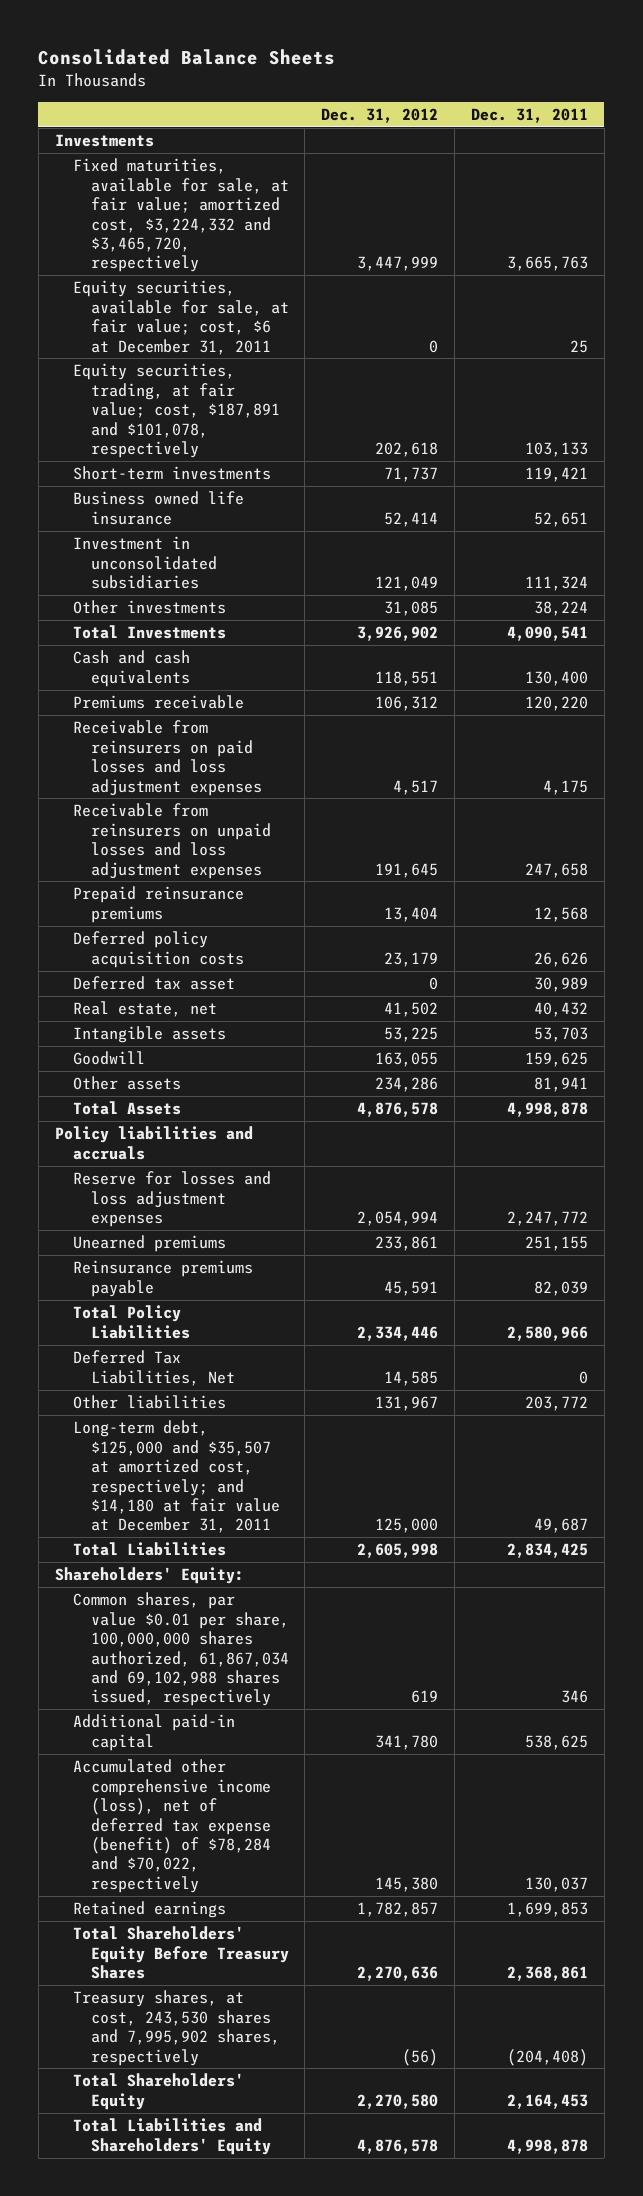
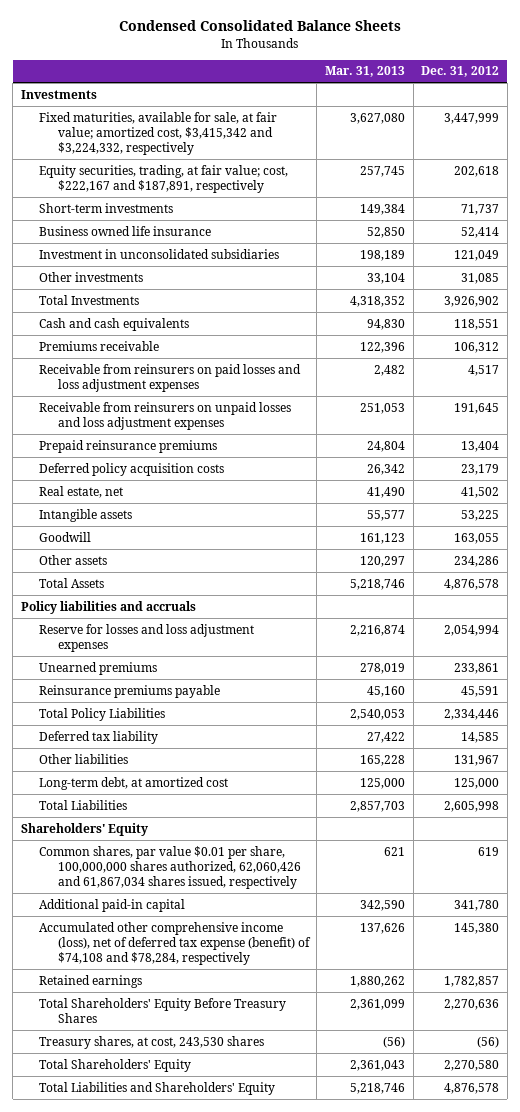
[38,48,336,65] Consolidated Balance Sheets -> [118,20,401,32] Condensed Consolidated Balance Sheets
[470,108,588,124] Dec. 31, 2011 -> none
none -> [324,66,405,78] Mar. 31, 2013
[72,280,289,355] Equity securities, available for sale, at fair value; cost, $6 at December 31, 2011 -> none
[72,158,289,273] Fixed maturities, available for sale, at fair value; amortized cost, $3,224,332 and $3,465,720, respectively -> [39,111,278,156] Fixed maturities, available for sale, at fair value; amortized cost, $3,415,342 and $3,224,332, respectively
[72,363,280,458] Equity securities, trading, at fair value; cost, $187,891 and $101,078, respectively -> [39,164,289,193] Equity securities, trading, at fair value; cost, $222,167 and $187,891, respectively
[72,976,235,991] Deferred tax asset -> none
[72,1350,235,1386] Deferred Tax Liabilities, Net -> [39,730,159,744] Deferred tax liability
[72,1420,280,1534] Long-term debt, $125,000 and $35,507 at amortized cost, respectively; and $14,180 at fair value at December 31, 2011 -> [39,776,229,790] Long-term debt, at amortized cost
[54,1567,244,1585] Shareholders' Equity: -> [20,822,148,836] Shareholders' Equity
[72,1592,289,1707] Common shares, par value $0.01 per share, 100,000,000 shares authorized, 61,867,034 and 69,102,988 shares issued, respectively -> [39,845,301,890] Common shares, par value $0.01 per share, 100,000,000 shares authorized, 62,060,426 and 61,867,034 shares issued, respectively
[72,1759,271,1893] Accumulated other comprehensive income (loss), net of deferred tax expense (benefit) of $78,284 and $70,022, respectively -> [39,921,311,966] Accumulated other comprehensive income (loss), net of deferred tax expense (benefit) of $74,108 and $78,284, respectively
[72,1990,280,2066] Treasury shares, at cost, 243,530 shares and 7,995,902 shares, respectively -> [39,1035,265,1049] Treasury shares, at cost, 243,530 shares

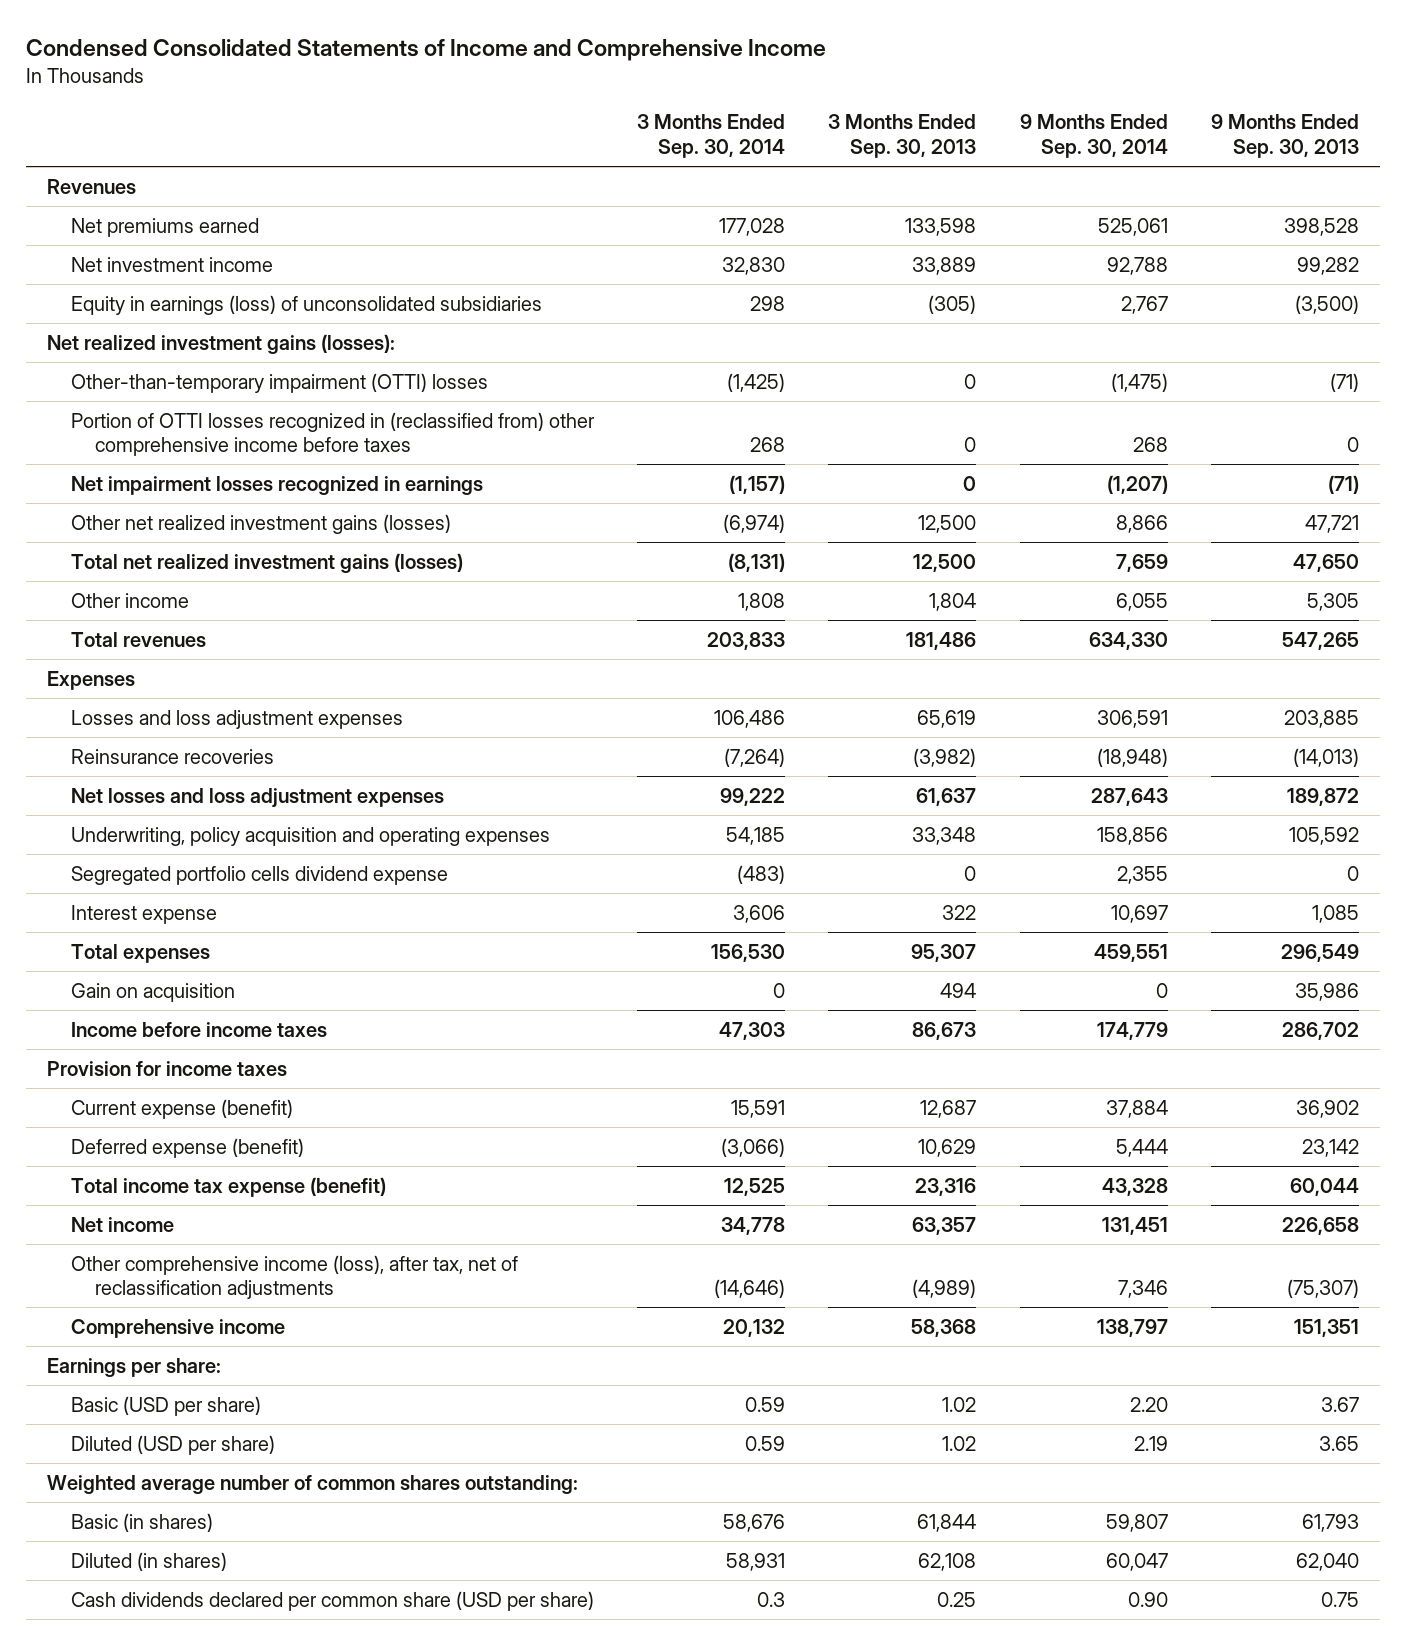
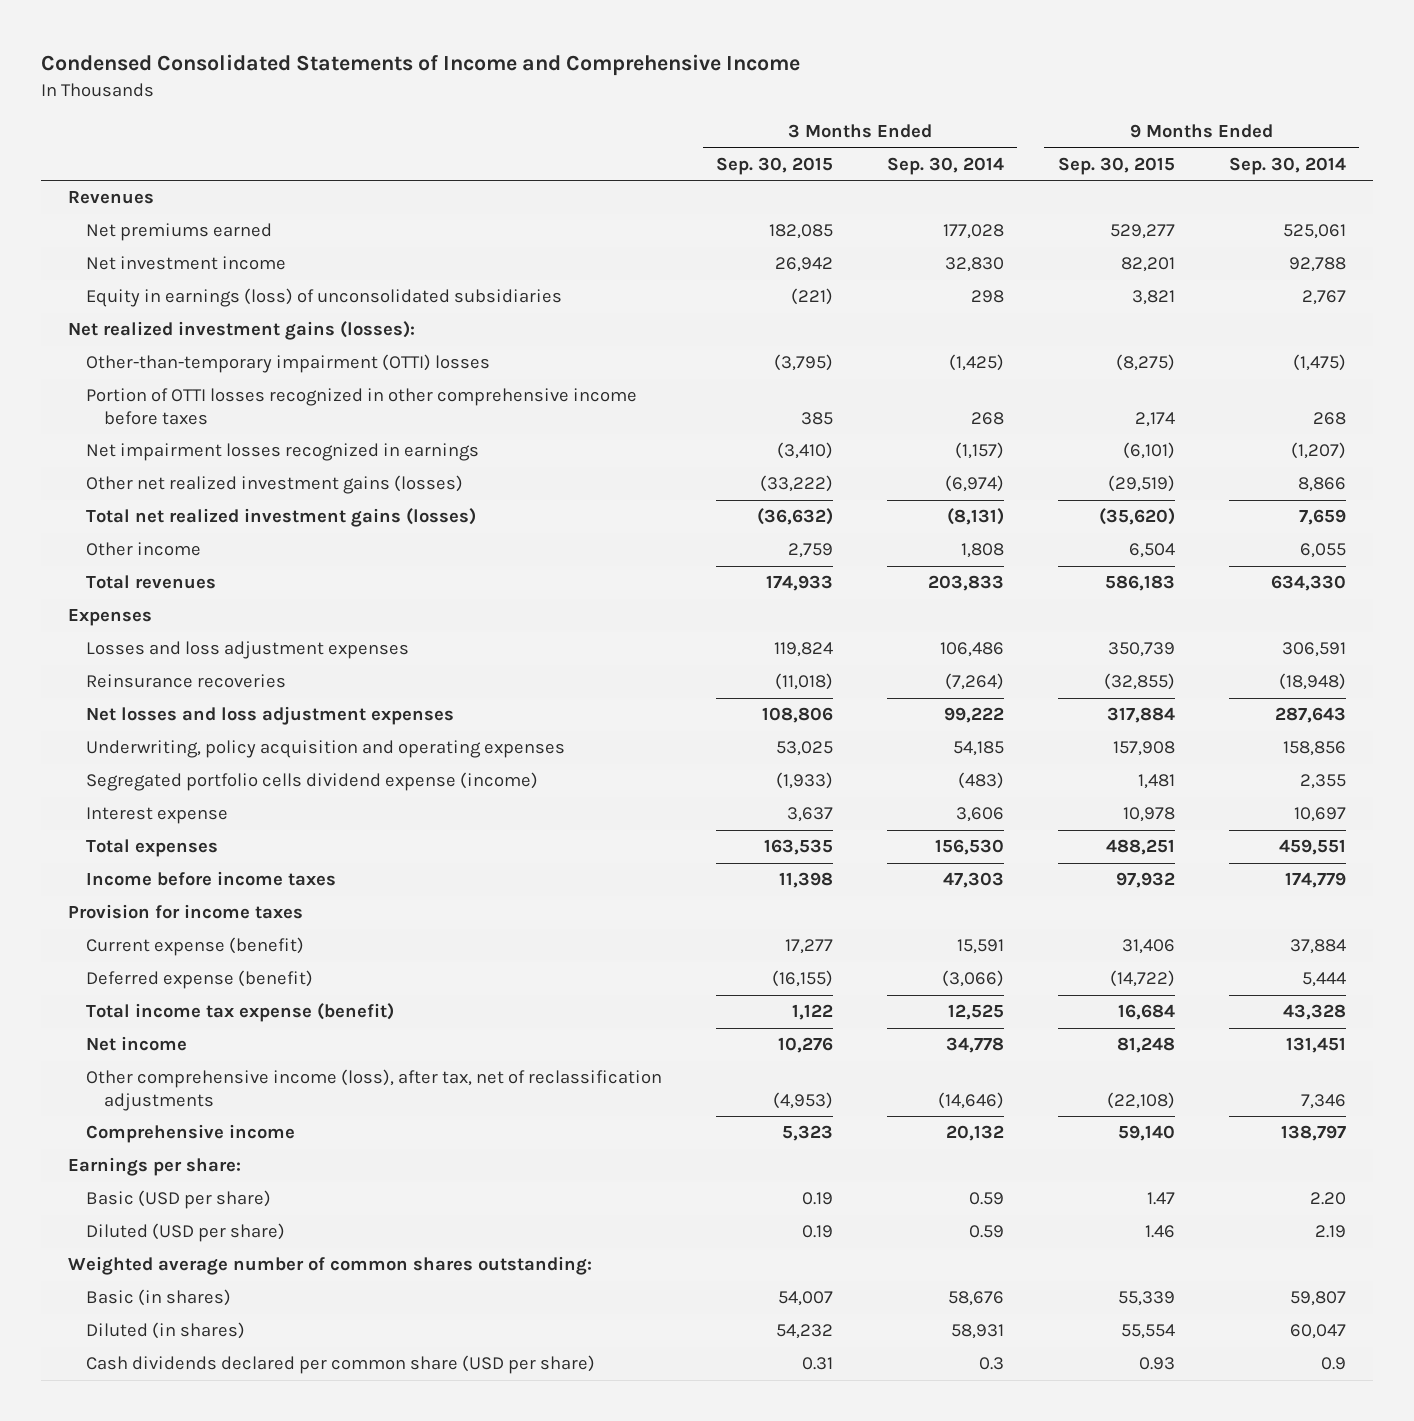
[828,114,977,158] 3 Months Ended Sep. 30, 2013 -> none
[1210,114,1359,158] 9 Months Ended Sep. 30, 2013 -> none
none -> [716,156,834,175] Sep. 30, 2015
none -> [1057,156,1175,175] Sep. 30, 2015
[71,411,596,457] Portion of OTTI losses recognized in (reclassified from) other comprehensive income before taxes -> [86,388,638,425] Portion of OTTI losses recognized in other comprehensive income before taxes
[71,865,449,885] Segregated portfolio cells dividend expense -> [86,772,539,792] Segregated portfolio cells dividend expense (income)
[71,982,236,1002] Gain on acquisition -> none
[1127,1591,1168,1607] 0.90 -> [1320,1357,1346,1371] 0.9

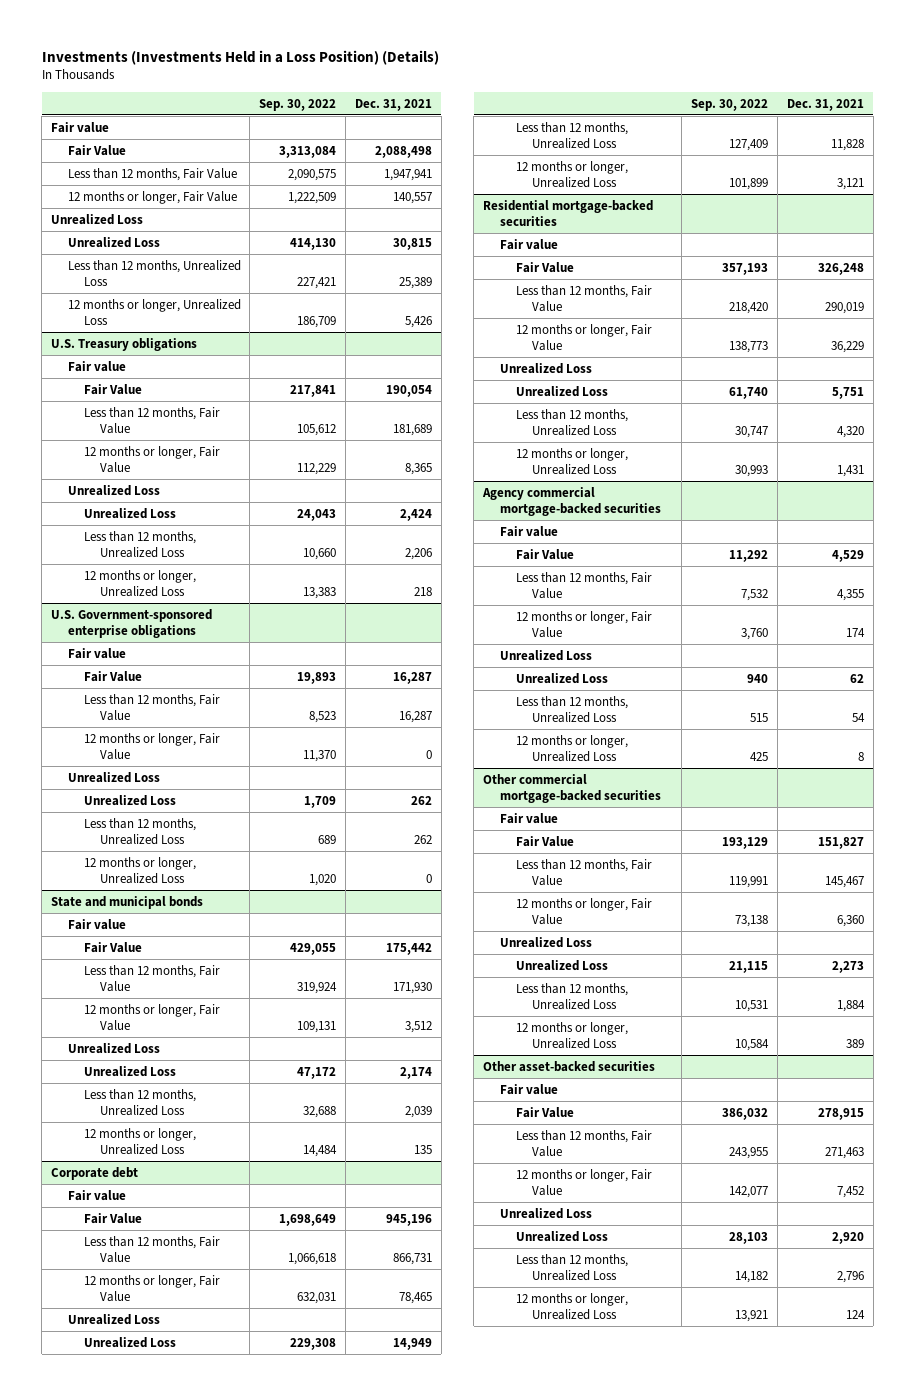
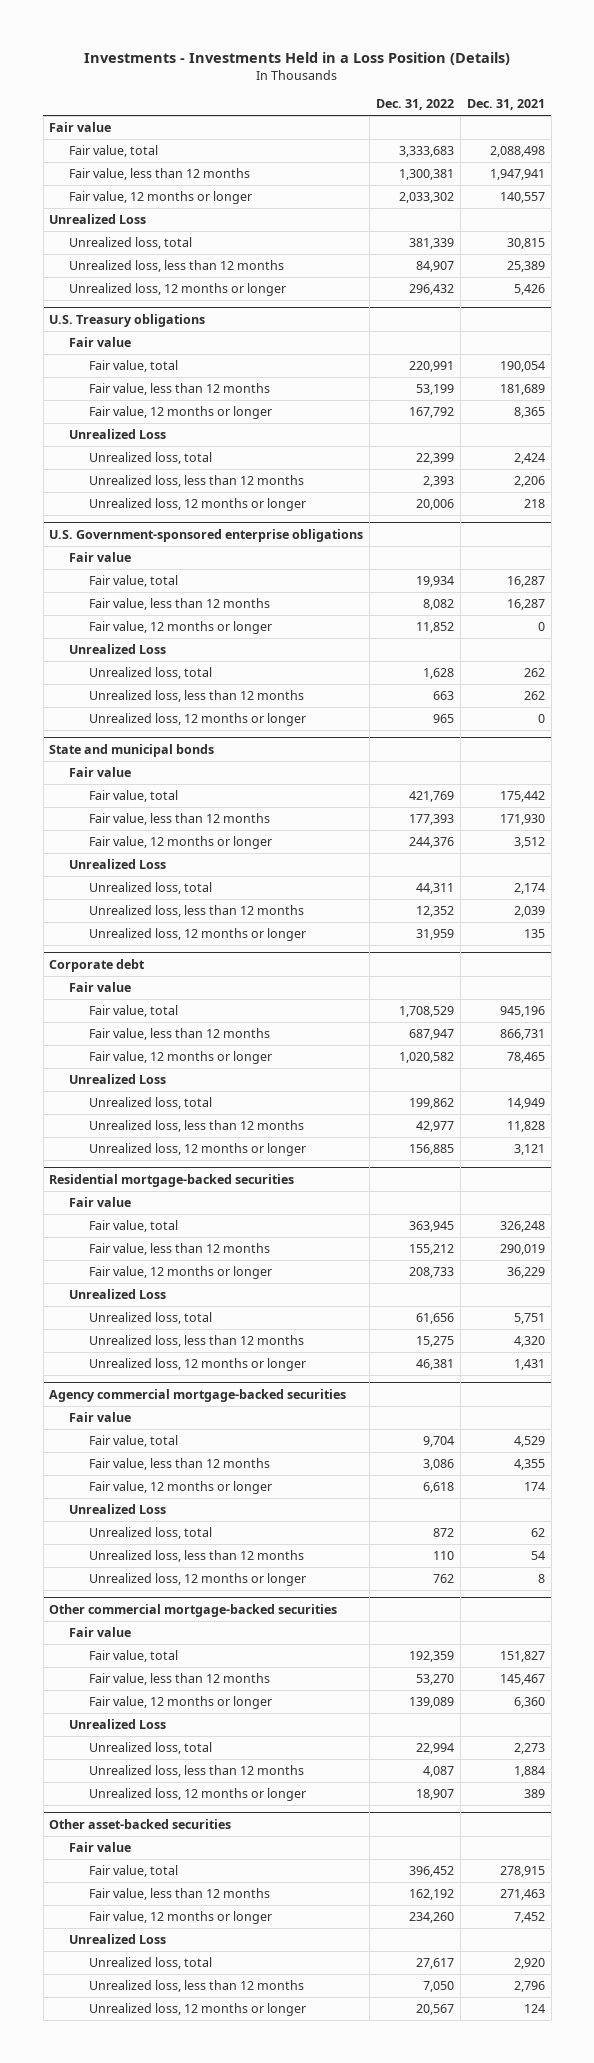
[41,49,439,65] Investments (Investments Held in a Loss Position) (Details) -> [84,51,511,65] Investments - Investments Held in a Loss Position (Details)
[259,98,337,111] Sep. 30, 2022 -> none
none -> [376,99,455,111] Dec. 31, 2022
[67,144,126,156] Fair Value -> [69,145,159,158] Fair value, total
[67,167,237,181] Less than 12 months, Fair Value -> [69,168,251,181] Fair value, less than 12 months
[67,190,237,204] 12 months or longer, Fair Value -> [69,191,253,205] Fair value, 12 months or longer
[67,236,160,248] Unrealized Loss -> [69,237,193,250] Unrealized loss, total
[67,259,241,287] Less than 12 months, Unrealized Loss -> [69,260,285,273] Unrealized loss, less than 12 months
[67,298,241,326] 12 months or longer, Unrealized Loss -> [69,283,287,297] Unrealized loss, 12 months or longer
[83,383,142,395] Fair Value -> [89,360,179,373] Fair value, total
[83,406,220,435] Less than 12 months, Fair Value -> [89,383,271,396] Fair value, less than 12 months
[83,445,220,474] 12 months or longer, Fair Value -> [89,406,273,420] Fair value, 12 months or longer
[83,507,176,519] Unrealized Loss -> [89,452,213,465] Unrealized loss, total
[83,530,196,559] Less than 12 months, Unrealized Loss -> [89,475,305,488] Unrealized loss, less than 12 months
[83,569,196,598] 12 months or longer, Unrealized Loss -> [89,498,307,512] Unrealized loss, 12 months or longer
[83,670,142,682] Fair Value -> [89,575,179,588] Fair value, total
[83,693,220,722] Less than 12 months, Fair Value -> [89,598,271,611] Fair value, less than 12 months
[83,732,220,761] 12 months or longer, Fair Value -> [89,621,273,635] Fair value, 12 months or longer
[83,794,176,806] Unrealized Loss -> [89,667,213,680] Unrealized loss, total
[83,817,196,846] Less than 12 months, Unrealized Loss -> [89,690,305,703] Unrealized loss, less than 12 months
[83,856,196,885] 12 months or longer, Unrealized Loss -> [89,713,307,727] Unrealized loss, 12 months or longer
[83,941,142,953] Fair Value -> [89,790,179,803] Fair value, total
[83,964,220,993] Less than 12 months, Fair Value -> [89,813,271,826] Fair value, less than 12 months
[83,1003,220,1032] 12 months or longer, Fair Value -> [89,836,273,850] Fair value, 12 months or longer
[83,1065,176,1077] Unrealized Loss -> [89,882,213,895] Unrealized loss, total
[83,1088,196,1117] Less than 12 months, Unrealized Loss -> [89,905,305,918] Unrealized loss, less than 12 months
[83,1127,196,1156] 12 months or longer, Unrealized Loss -> [89,928,307,942] Unrealized loss, 12 months or longer
[83,1212,142,1224] Fair Value -> [89,1005,179,1018] Fair value, total
[83,1235,220,1264] Less than 12 months, Fair Value -> [89,1028,271,1041] Fair value, less than 12 months
[83,1274,220,1303] 12 months or longer, Fair Value -> [89,1051,273,1065] Fair value, 12 months or longer
[83,1336,176,1348] Unrealized Loss -> [89,1097,213,1110] Unrealized loss, total
[515,121,628,150] Less than 12 months, Unrealized Loss -> [89,1120,305,1133] Unrealized loss, less than 12 months
[515,160,628,189] 12 months or longer, Unrealized Loss -> [89,1143,307,1157] Unrealized loss, 12 months or longer
[515,261,574,273] Fair Value -> [89,1220,179,1233] Fair value, total
[515,284,652,313] Less than 12 months, Fair Value -> [89,1243,271,1256] Fair value, less than 12 months
[515,323,652,352] 12 months or longer, Fair Value -> [89,1266,273,1280] Fair value, 12 months or longer
[515,385,608,397] Unrealized Loss -> [89,1312,213,1325] Unrealized loss, total
[515,408,628,437] Less than 12 months, Unrealized Loss -> [89,1335,305,1348] Unrealized loss, less than 12 months
[515,447,628,476] 12 months or longer, Unrealized Loss -> [89,1358,307,1372] Unrealized loss, 12 months or longer
[515,548,574,560] Fair Value -> [89,1435,179,1448] Fair value, total
[515,571,652,600] Less than 12 months, Fair Value -> [89,1458,271,1471] Fair value, less than 12 months
[515,610,652,639] 12 months or longer, Fair Value -> [89,1481,273,1495] Fair value, 12 months or longer
[515,672,608,684] Unrealized Loss -> [89,1527,213,1540] Unrealized loss, total
[515,695,628,724] Less than 12 months, Unrealized Loss -> [89,1550,305,1563] Unrealized loss, less than 12 months
[515,734,628,763] 12 months or longer, Unrealized Loss -> [89,1573,307,1587] Unrealized loss, 12 months or longer
[515,835,574,847] Fair Value -> [89,1650,179,1663] Fair value, total
[515,858,652,887] Less than 12 months, Fair Value -> [89,1673,271,1686] Fair value, less than 12 months
[515,897,652,926] 12 months or longer, Fair Value -> [89,1696,273,1710] Fair value, 12 months or longer
[515,959,608,971] Unrealized Loss -> [89,1742,213,1755] Unrealized loss, total
[515,982,628,1011] Less than 12 months, Unrealized Loss -> [89,1765,305,1778] Unrealized loss, less than 12 months
[515,1021,628,1050] 12 months or longer, Unrealized Loss -> [89,1788,307,1802] Unrealized loss, 12 months or longer
[515,1106,574,1118] Fair Value -> [89,1865,179,1878] Fair value, total
[515,1129,652,1158] Less than 12 months, Fair Value -> [89,1888,271,1901] Fair value, less than 12 months
[515,1168,652,1197] 12 months or longer, Fair Value -> [89,1911,273,1925] Fair value, 12 months or longer
[515,1230,608,1242] Unrealized Loss -> [89,1957,213,1970] Unrealized loss, total
[515,1253,628,1282] Less than 12 months, Unrealized Loss -> [89,1980,305,1993] Unrealized loss, less than 12 months
[515,1292,628,1321] 12 months or longer, Unrealized Loss -> [89,2003,307,2017] Unrealized loss, 12 months or longer

